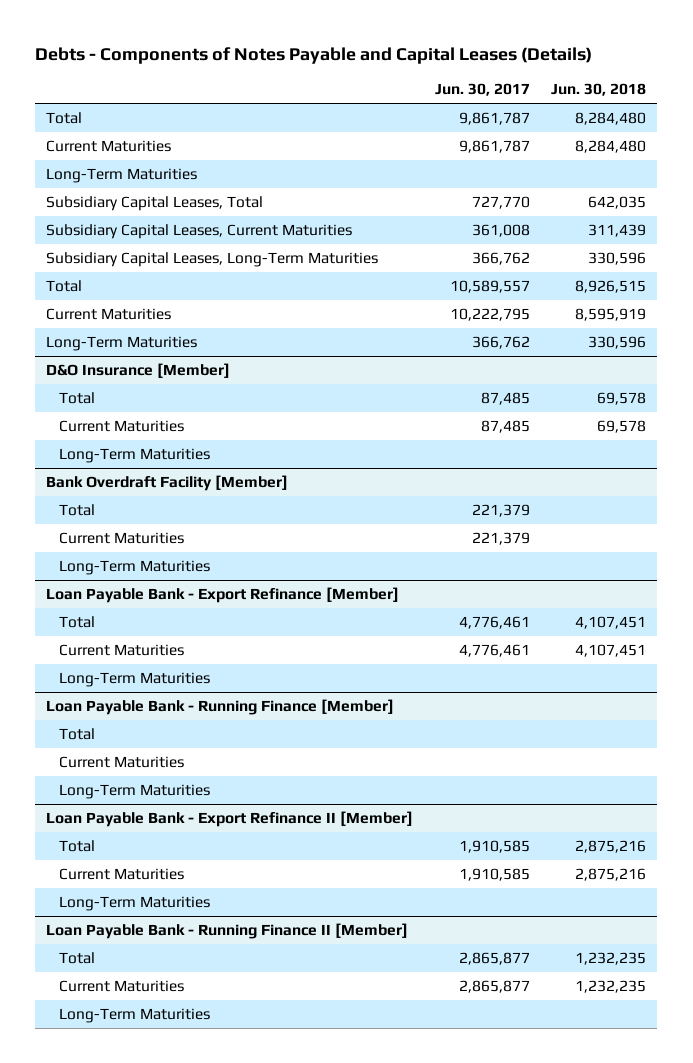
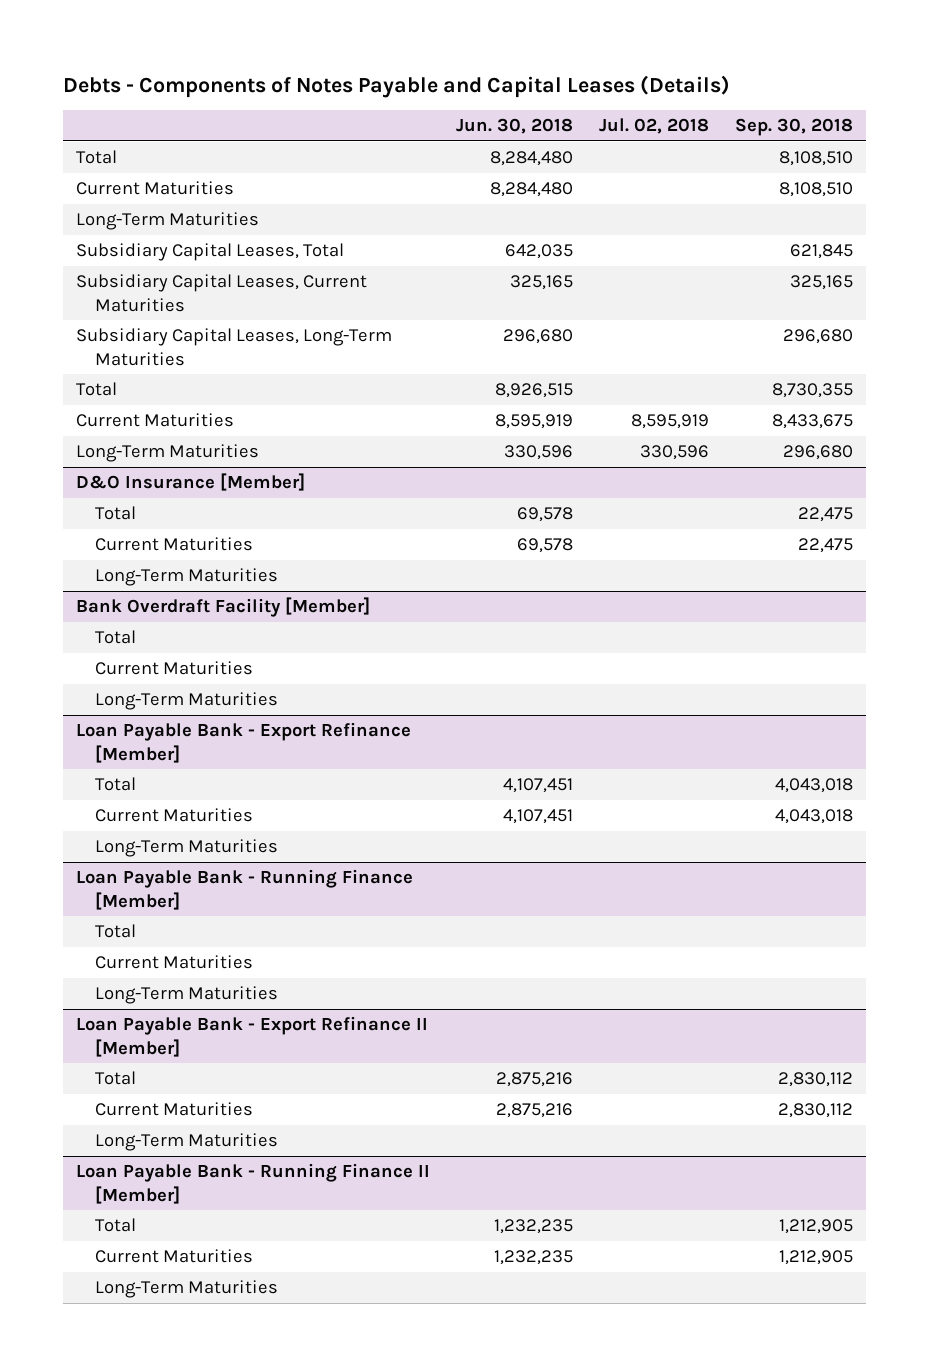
[434,83,530,97] Jun. 30, 2017 -> none
none -> [598,118,709,135] Jul. 02, 2018
none -> [734,118,853,137] Sep. 30, 2018
[588,224,647,238] 311,439 -> [509,275,573,291] 325,165
[588,252,647,266] 330,596 -> [502,329,573,345] 296,680

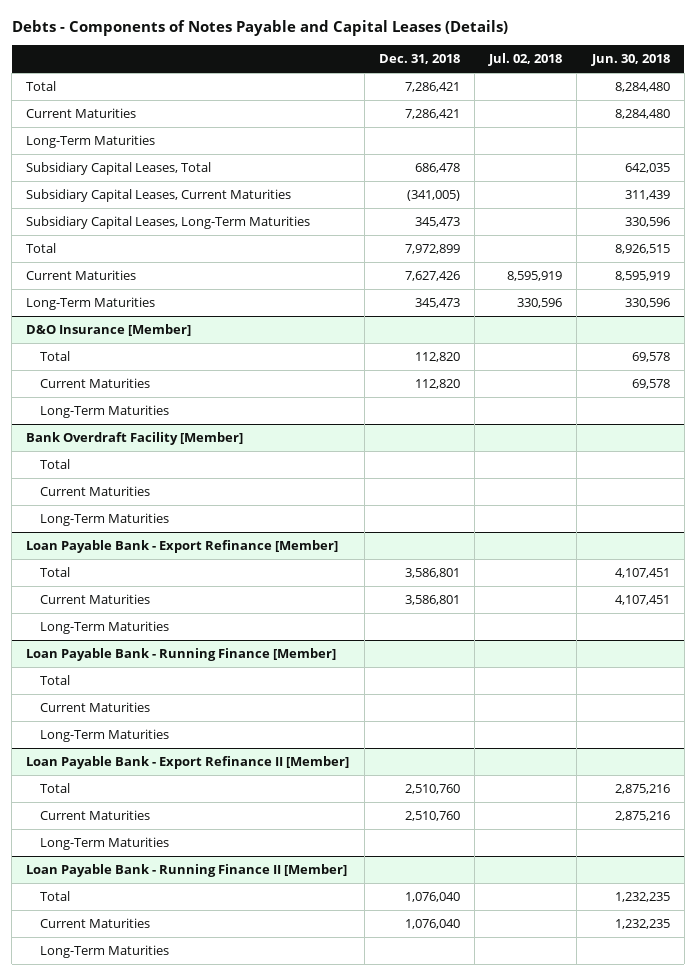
[734,118,853,137] Sep. 30, 2018 -> none
none -> [378,54,460,65] Dec. 31, 2018
[509,275,573,291] 325,165 -> [624,190,670,201] 311,439
[502,329,573,345] 296,680 -> [624,217,670,228] 330,596

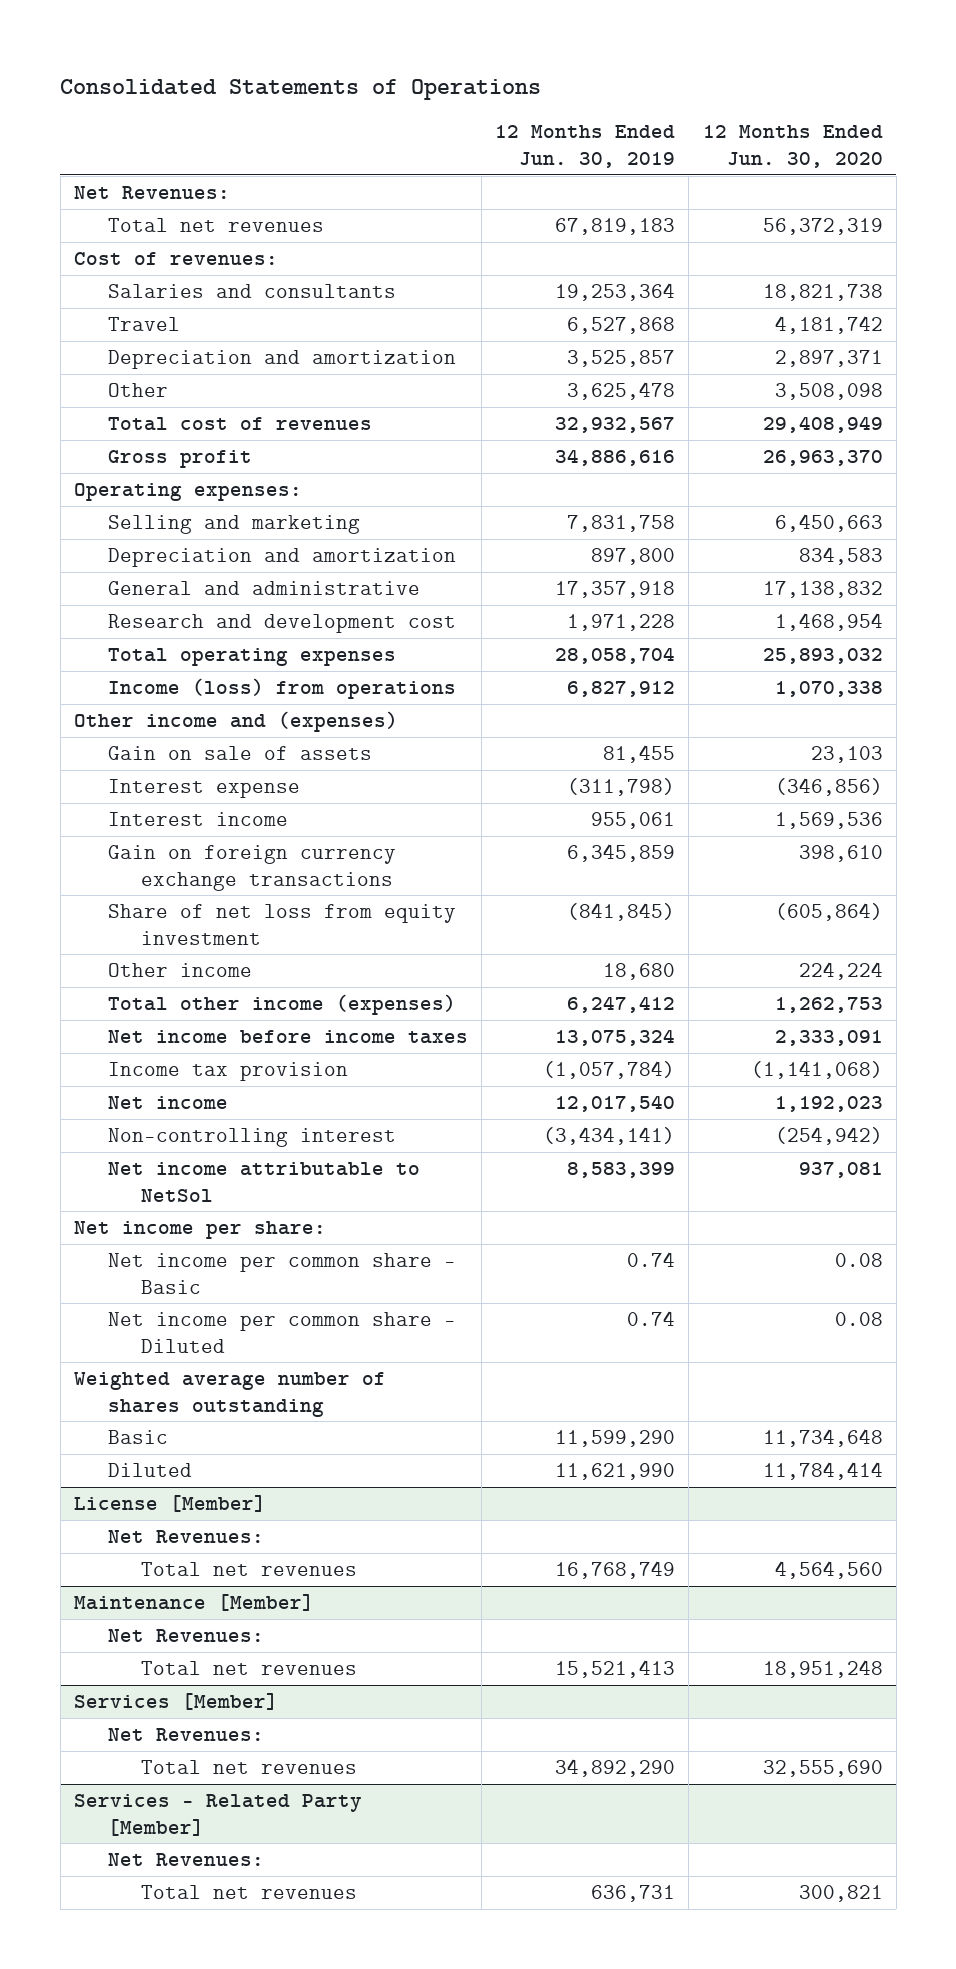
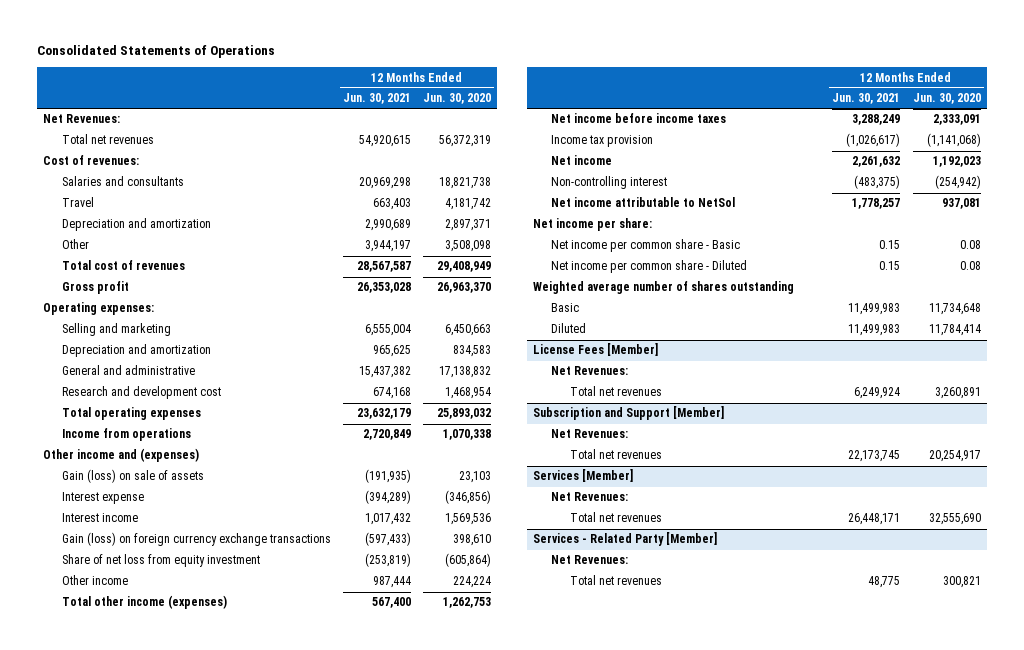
[495,125,676,169] 12 Months Ended Jun. 30, 2019 -> none
none -> [342,93,411,105] Jun. 30, 2021
[107,678,456,700] Income (loss) from operations -> [61,428,191,442] Income from operations
[107,746,372,761] Gain on sale of assets -> [61,469,204,484] Gain (loss) on sale of assets
[107,845,396,891] Gain on foreign currency exchange transactions -> [61,532,331,547] Gain (loss) on foreign currency exchange transactions
[73,1495,266,1513] License [Member] -> [532,343,658,357] License Fees [Member]
[73,1594,314,1612] Maintenance [Member] -> none
[774,1561,883,1580] 4,564,560 -> [934,387,981,400] 3,260,891
none -> [532,406,724,421] Subscription and Support [Member]
[762,1660,883,1679] 18,951,248 -> [928,450,981,463] 20,254,917

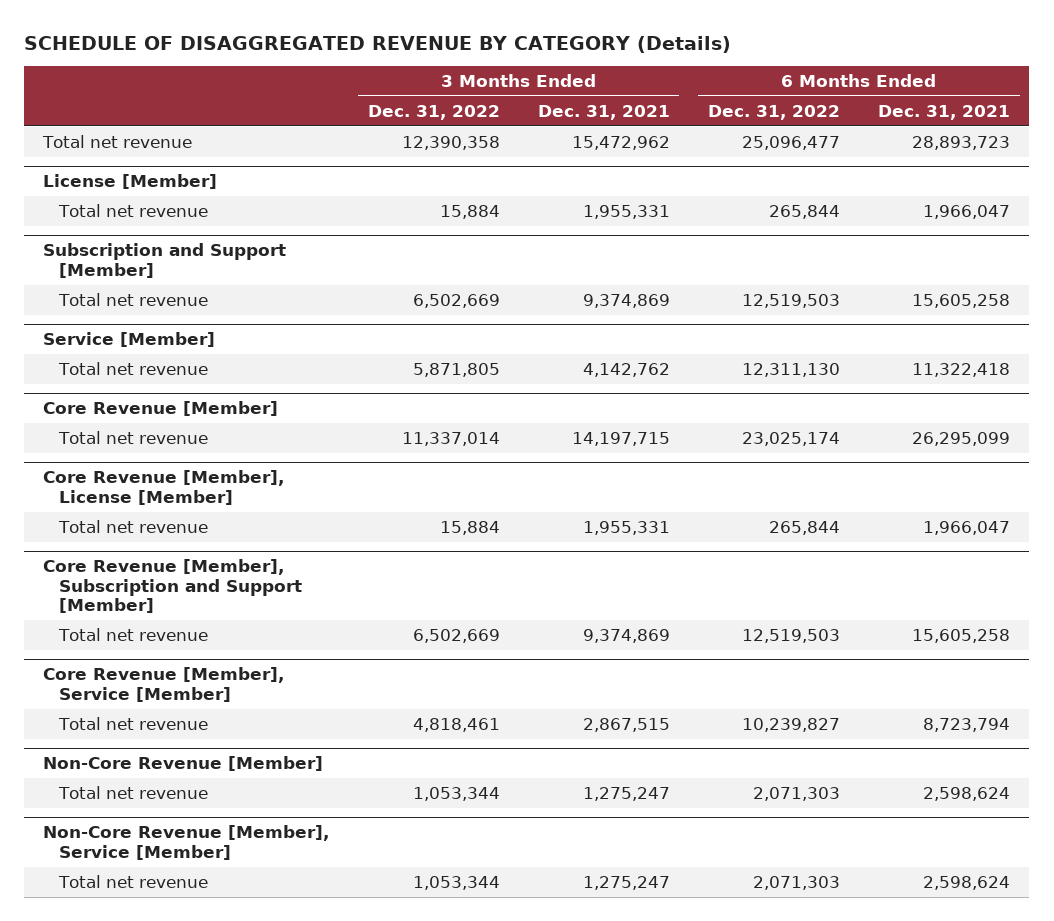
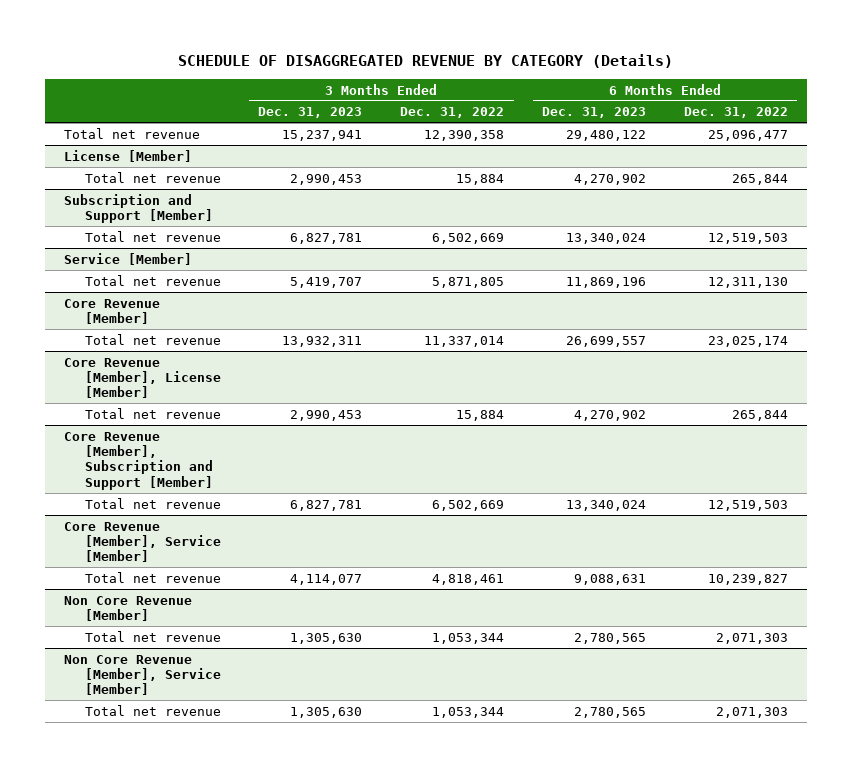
[537,104,670,120] Dec. 31, 2021 -> none
[878,104,1011,120] Dec. 31, 2021 -> none
none -> [258,107,363,119] Dec. 31, 2023
none -> [542,107,647,119] Dec. 31, 2023
[43,756,324,772] Non-Core Revenue [Member] -> [64,595,193,622] Non Core Revenue [Member]
[43,825,330,860] Non-Core Revenue [Member], Service [Member] -> [64,654,221,696] Non Core Revenue [Member], Service [Member]

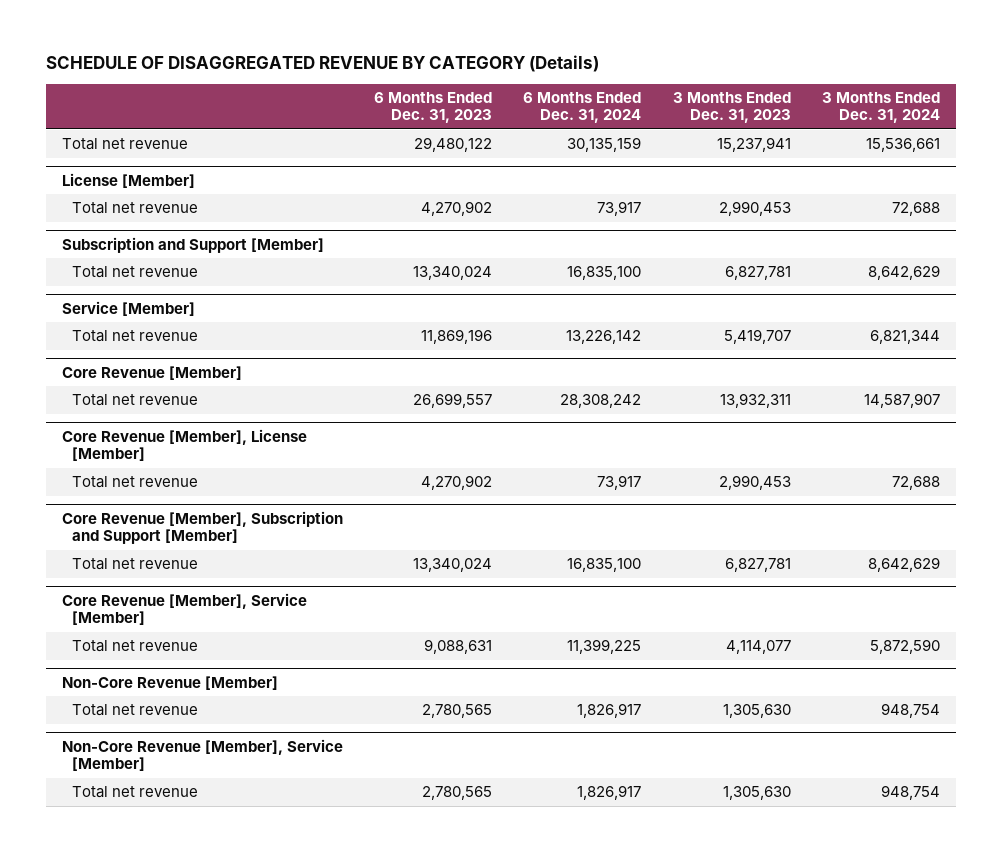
[400,107,505,119] Dec. 31, 2022 -> none
[683,107,788,119] Dec. 31, 2022 -> none
none -> [523,92,642,124] 6 Months Ended Dec. 31, 2024
none -> [821,92,940,124] 3 Months Ended Dec. 31, 2024
[64,595,193,622] Non Core Revenue [Member] -> [61,676,278,691] Non-Core Revenue [Member]
[64,654,221,696] Non Core Revenue [Member], Service [Member] -> [61,739,343,772] Non-Core Revenue [Member], Service [Member]

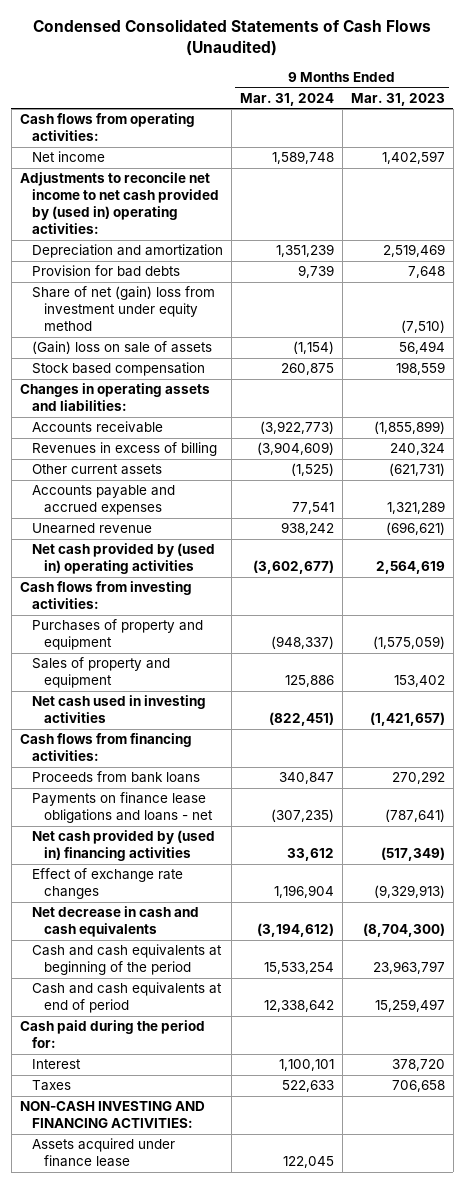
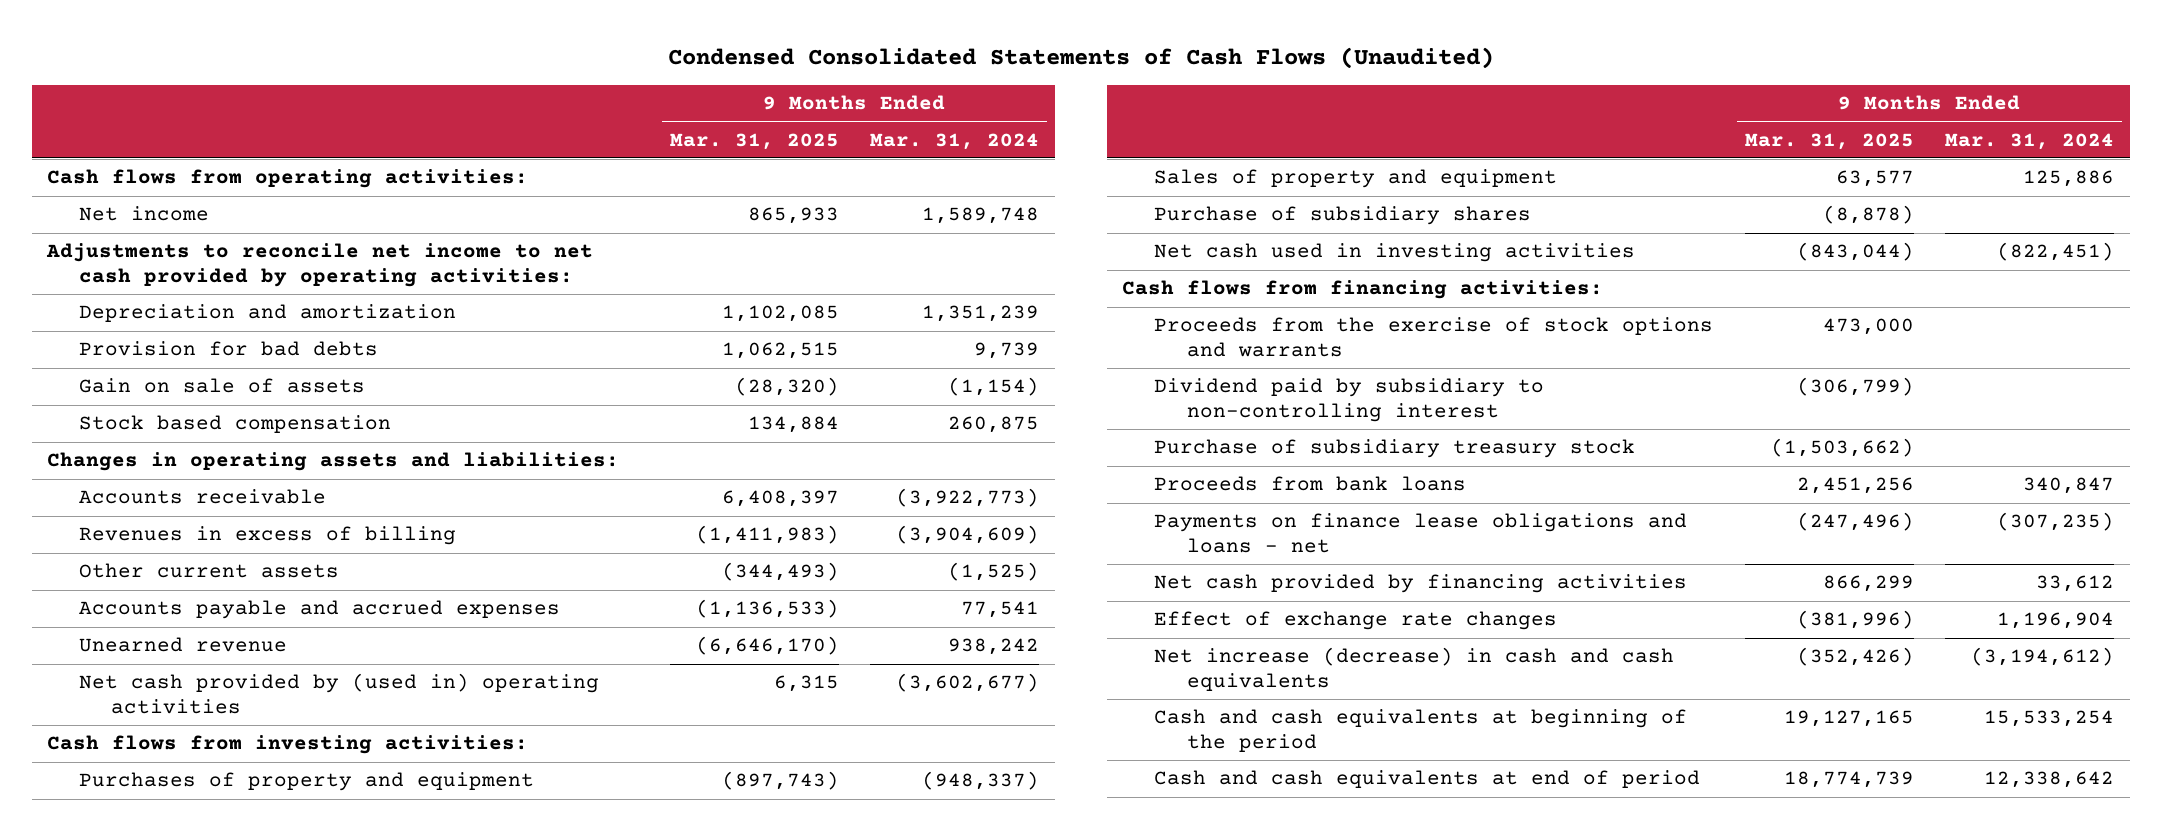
[350,92,445,106] Mar. 31, 2023 -> none
none -> [669,132,839,150] Mar. 31, 2025
[19,172,219,235] Adjustments to reconcile net income to net cash provided by (used in) operating activities: -> [46,243,594,288] Adjustments to reconcile net income to net cash provided by operating activities:
[31,286,215,332] Share of net (gain) loss from investment under equity method -> none
[31,341,212,355] (Gain) loss on sale of assets -> [79,378,366,394] Gain on sale of assets
none -> [1154,206,1532,226] Purchase of subsidiary shares
none -> [1154,317,1714,358] Proceeds from the exercise of stock options and warrants
none -> [1154,378,1545,423] Dividend paid by subsidiary to non-controlling interest
none -> [1154,439,1636,459] Purchase of subsidiary treasury stock
[31,830,215,862] Net cash provided by (used in) financing activities -> [1154,574,1688,594] Net cash provided by financing activities
[31,906,199,938] Net decrease in cash and cash equivalents -> [1154,647,1675,692] Net increase (decrease) in cash and cash equivalents
[19,1020,205,1049] Cash paid during the period for: -> none
[31,1059,81,1070] Interest -> none
[31,1080,71,1092] Taxes -> none
[19,1101,205,1129] NON-CASH INVESTING AND FINANCING ACTIVITIES: -> none
[31,1138,175,1168] Assets acquired under finance lease -> none

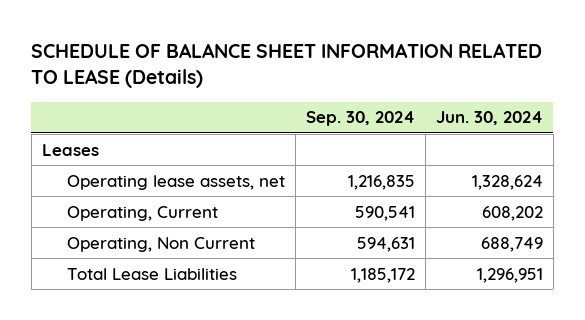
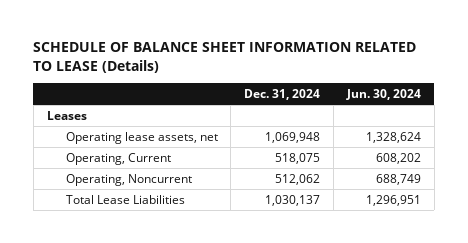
[306,111,416,127] Sep. 30, 2024 -> none
none -> [244,89,321,101] Dec. 31, 2024
[67,236,256,252] Operating, Non Current -> [65,173,192,186] Operating, Noncurrent

